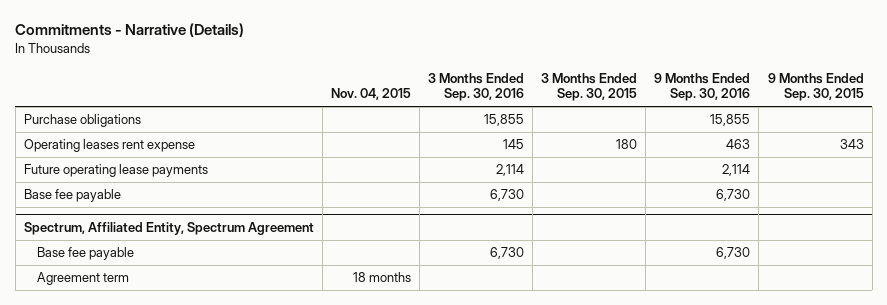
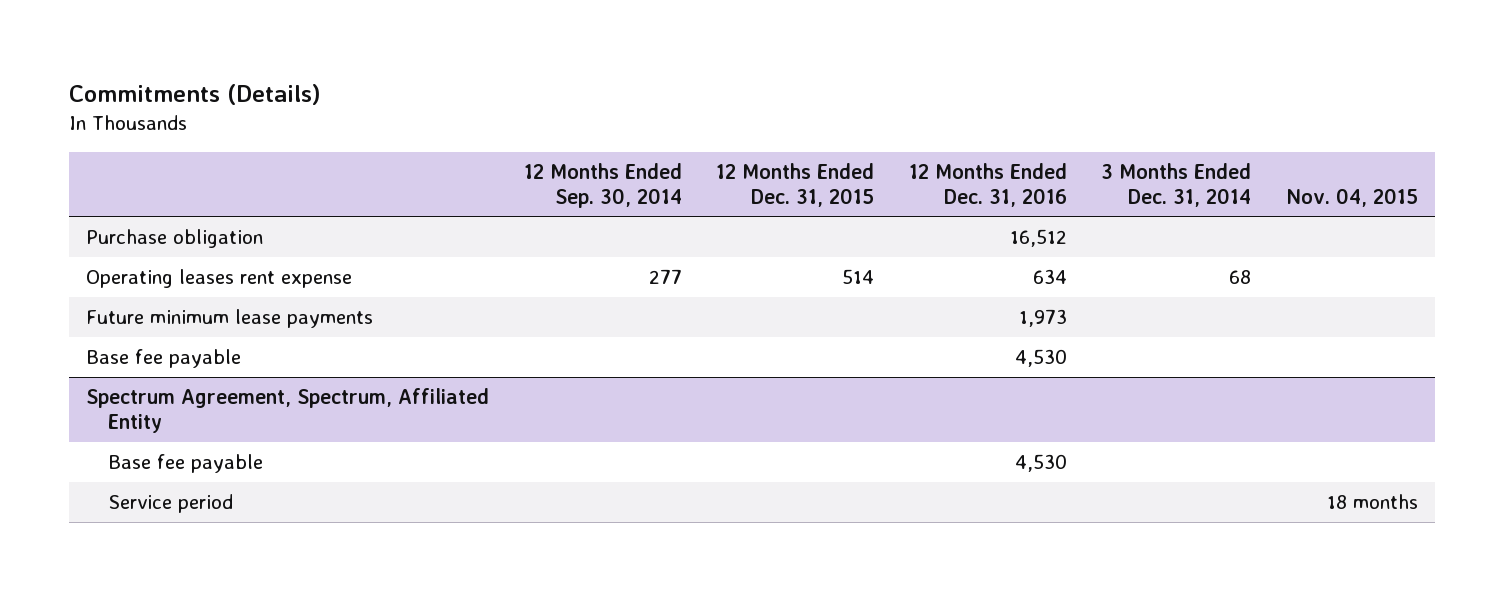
[15,23,245,38] Commitments - Narrative (Details) -> [69,83,322,105] Commitments (Details)
[427,72,524,102] 3 Months Ended Sep. 30, 2016 -> none
[541,72,638,102] 3 Months Ended Sep. 30, 2015 -> none
[654,72,751,102] 9 Months Ended Sep. 30, 2016 -> none
[767,72,864,102] 9 Months Ended Sep. 30, 2015 -> none
none -> [523,162,682,208] 12 Months Ended Sep. 30, 2014
none -> [716,162,875,207] 12 Months Ended Dec. 31, 2015
none -> [908,162,1067,207] 12 Months Ended Dec. 31, 2016
none -> [1101,162,1252,207] 3 Months Ended Dec. 31, 2014
[23,114,141,128] Purchase obligations -> [86,229,264,249] Purchase obligation
[23,164,208,178] Future operating lease payments -> [86,309,374,329] Future minimum lease payments
[23,221,314,235] Spectrum, Affiliated Entity, Spectrum Agreement -> [86,388,490,434] Spectrum Agreement, Spectrum, Affiliated Entity
[37,272,130,286] Agreement term -> [108,494,234,514] Service period

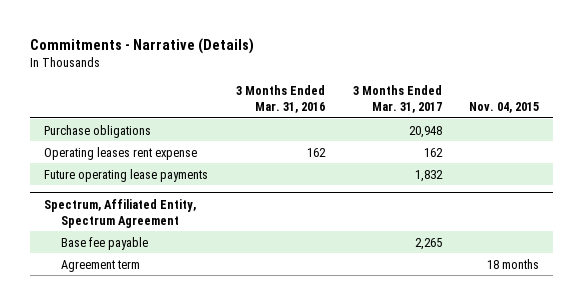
[69,83,322,105] Commitments (Details) -> [30,37,255,54] Commitments - Narrative (Details)
[523,162,682,208] 12 Months Ended Sep. 30, 2014 -> none
[716,162,875,207] 12 Months Ended Dec. 31, 2015 -> none
[908,162,1067,207] 12 Months Ended Dec. 31, 2016 -> none
[1101,162,1252,207] 3 Months Ended Dec. 31, 2014 -> none
none -> [235,84,325,113] 3 Months Ended Mar. 31, 2016
none -> [352,84,442,113] 3 Months Ended Mar. 31, 2017
[86,229,264,249] Purchase obligation -> [44,124,152,138] Purchase obligations
[86,349,242,369] Base fee payable -> none
[86,309,374,329] Future minimum lease payments -> [44,168,209,182] Future operating lease payments
[86,388,490,434] Spectrum Agreement, Spectrum, Affiliated Entity -> [44,198,197,228] Spectrum, Affiliated Entity, Spectrum Agreement
[108,494,234,514] Service period -> [60,259,140,272] Agreement term

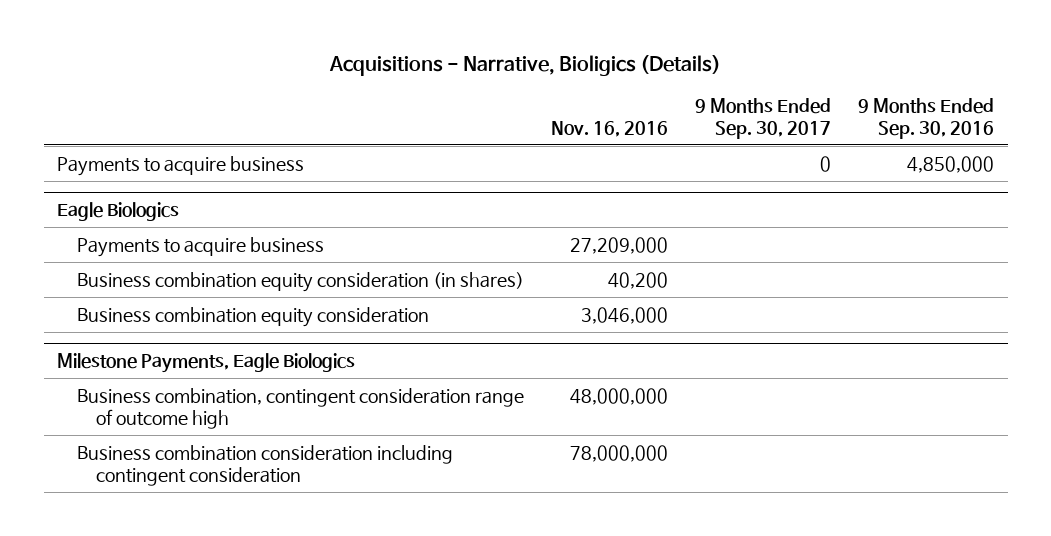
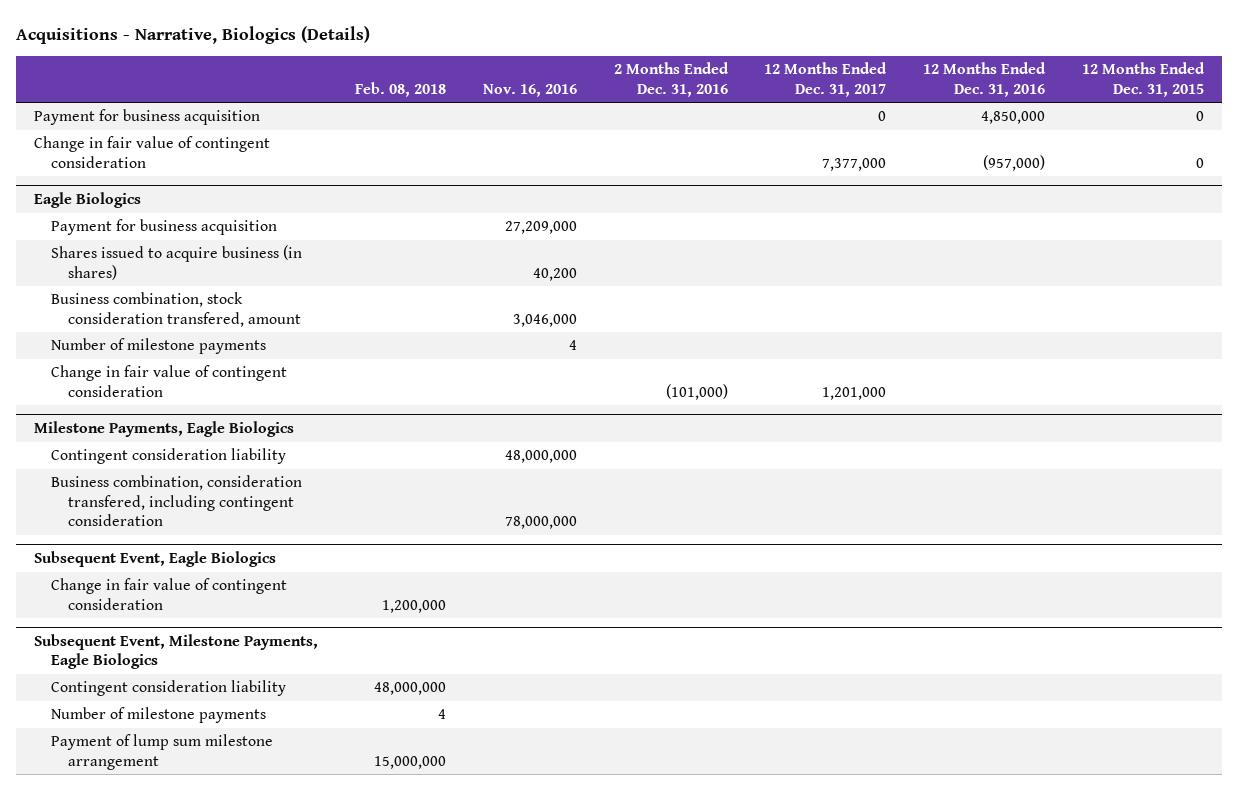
[328,54,721,76] Acquisitions - Narrative, Bioligics (Details) -> [15,26,370,45] Acquisitions - Narrative, Biologics (Details)
[695,97,832,139] 9 Months Ended Sep. 30, 2017 -> none
[858,97,995,139] 9 Months Ended Sep. 30, 2016 -> none
none -> [354,81,446,97] Feb. 08, 2018
none -> [613,62,729,97] 2 Months Ended Dec. 31, 2016
none -> [764,62,888,97] 12 Months Ended Dec. 31, 2017
none -> [923,62,1047,97] 12 Months Ended Dec. 31, 2016
none -> [1082,62,1206,97] 12 Months Ended Dec. 31, 2015
[57,155,305,176] Payments to acquire business -> [34,109,261,126] Payment for business acquisition
none -> [34,136,271,168] Change in fair value of contingent consideration
[76,236,324,257] Payments to acquire business -> [51,219,278,236] Payment for business acquisition
[76,271,524,292] Business combination equity consideration (in shares) -> [51,245,303,280] Shares issued to acquire business (in shares)
[76,306,429,327] Business combination equity consideration -> [51,292,302,327] Business combination, stock consideration transfered, amount
none -> [51,338,267,355] Number of milestone payments
none -> [51,365,288,397] Change in fair value of contingent consideration
[76,387,524,429] Business combination, contingent consideration range of outcome high -> [51,448,287,465] Contingent consideration liability
[76,444,453,486] Business combination consideration including contingent consideration -> [51,475,303,527] Business combination, consideration transfered, including contingent consideration
none -> [34,551,277,568] Subsequent Event, Eagle Biologics
none -> [51,578,288,610] Change in fair value of contingent consideration
none -> [34,634,319,670] Subsequent Event, Milestone Payments, Eagle Biologics
none -> [51,680,287,697] Contingent consideration liability
none -> [51,707,267,724] Number of milestone payments
none -> [51,734,274,770] Payment of lump sum milestone arrangement

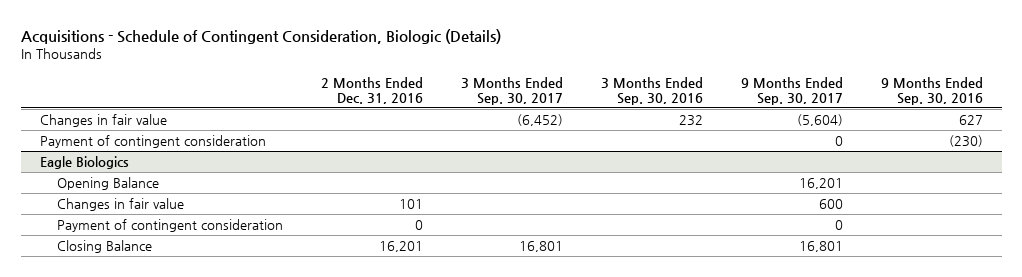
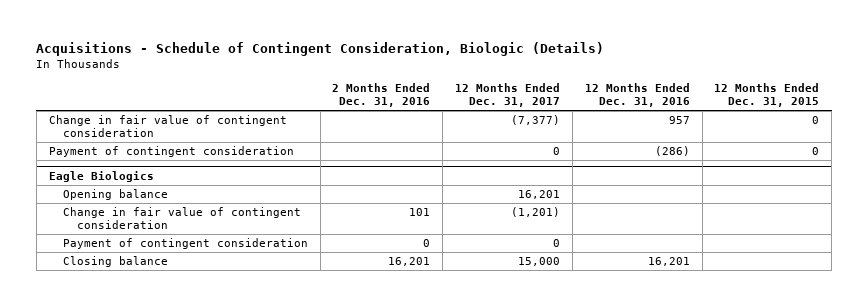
[461,76,564,105] 3 Months Ended Sep. 30, 2017 -> none
[601,76,704,105] 3 Months Ended Sep. 30, 2016 -> none
[740,76,843,105] 9 Months Ended Sep. 30, 2017 -> none
[880,76,983,105] 9 Months Ended Sep. 30, 2016 -> none
none -> [455,83,561,108] 12 Months Ended Dec. 31, 2017
none -> [584,83,690,108] 12 Months Ended Dec. 31, 2016
none -> [714,83,820,108] 12 Months Ended Dec. 31, 2015
[39,114,167,128] Changes in fair value -> [48,115,287,138] Change in fair value of contingent consideration
[57,177,160,191] Opening Balance -> [62,189,168,201] Opening balance
[57,198,185,212] Changes in fair value -> [62,207,301,230] Change in fair value of contingent consideration
[57,240,153,254] Closing Balance -> [62,256,168,268] Closing balance

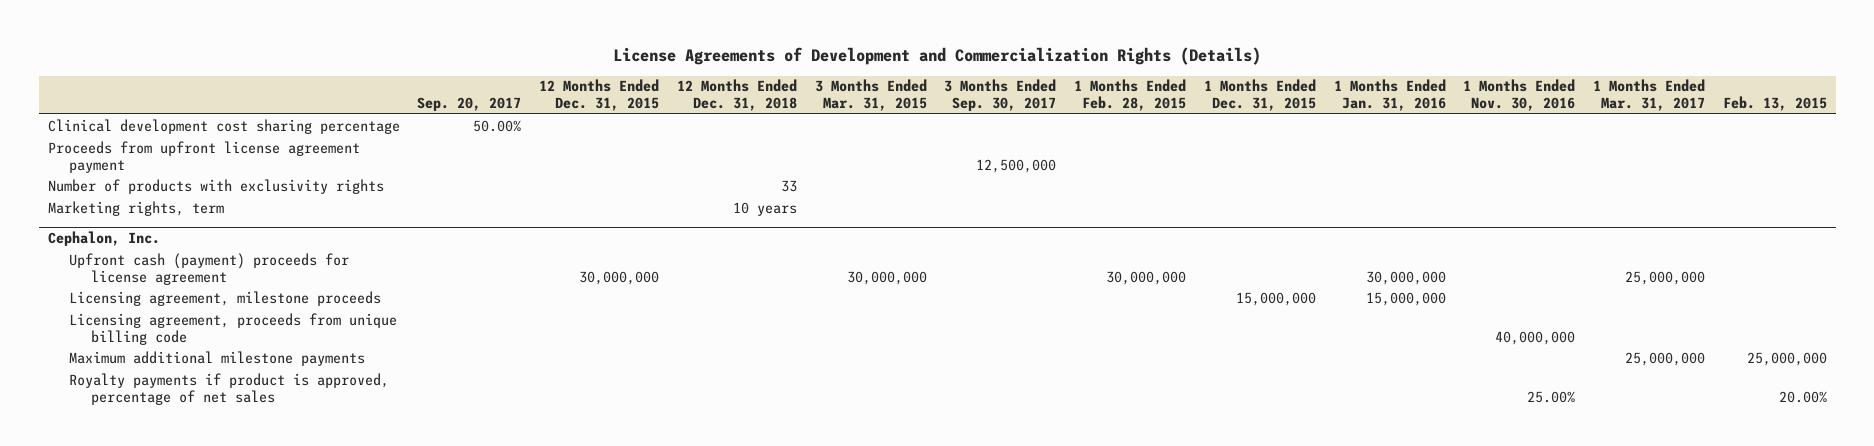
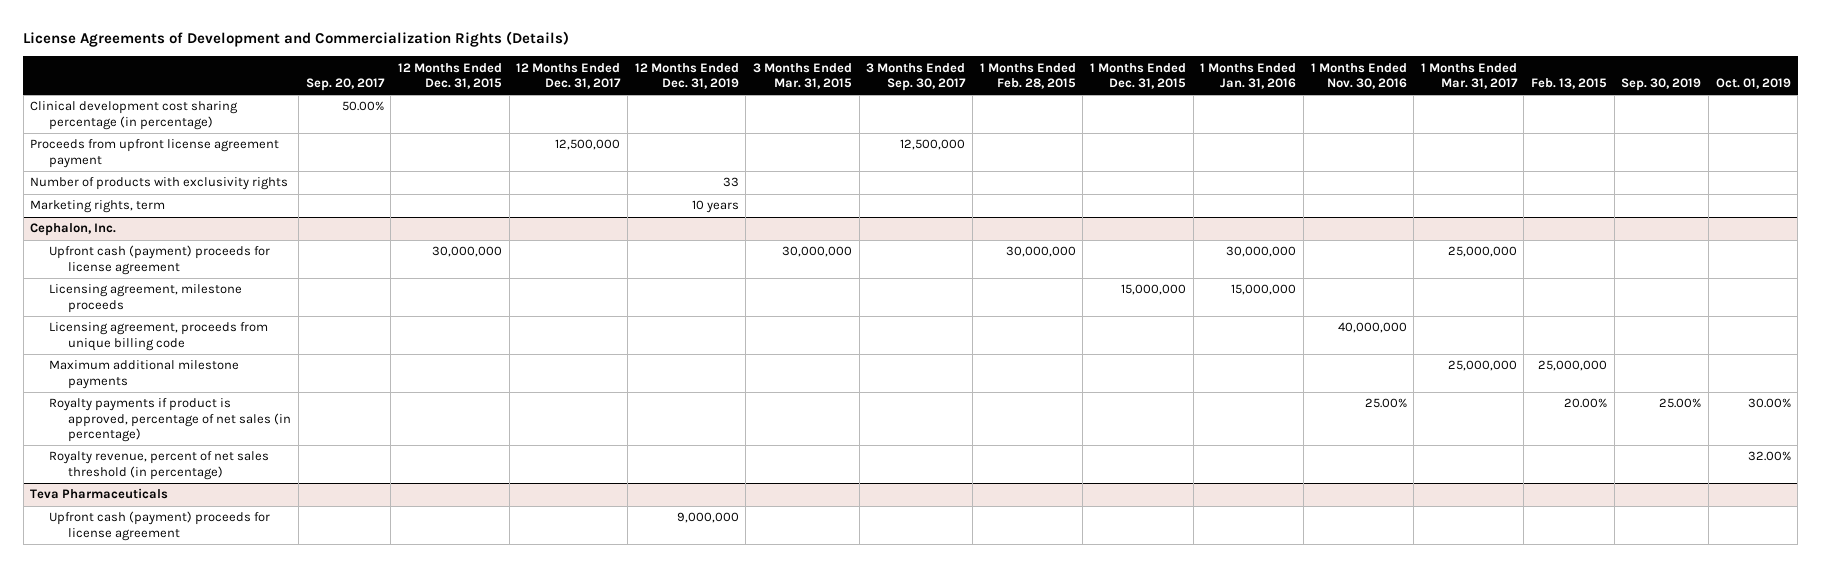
[676,79,797,112] 12 Months Ended Dec. 31, 2018 -> none
none -> [516,62,622,89] 12 Months Ended Dec. 31, 2017
none -> [634,62,739,89] 12 Months Ended Dec. 31, 2019
none -> [1621,77,1702,91] Sep. 30, 2019
none -> [1715,77,1791,89] Oct. 01, 2019
[47,118,400,134] Clinical development cost sharing percentage -> [30,101,239,130] Clinical development cost sharing percentage (in percentage)
[69,372,390,405] Royalty payments if product is approved, percentage of net sales -> [49,398,292,442] Royalty payments if product is approved, percentage of net sales (in percentage)
none -> [49,451,270,480] Royalty revenue, percent of net sales threshold (in percentage)
none -> [30,488,169,500] Teva Pharmaceuticals
none -> [49,511,271,541] Upfront cash (payment) proceeds for license agreement

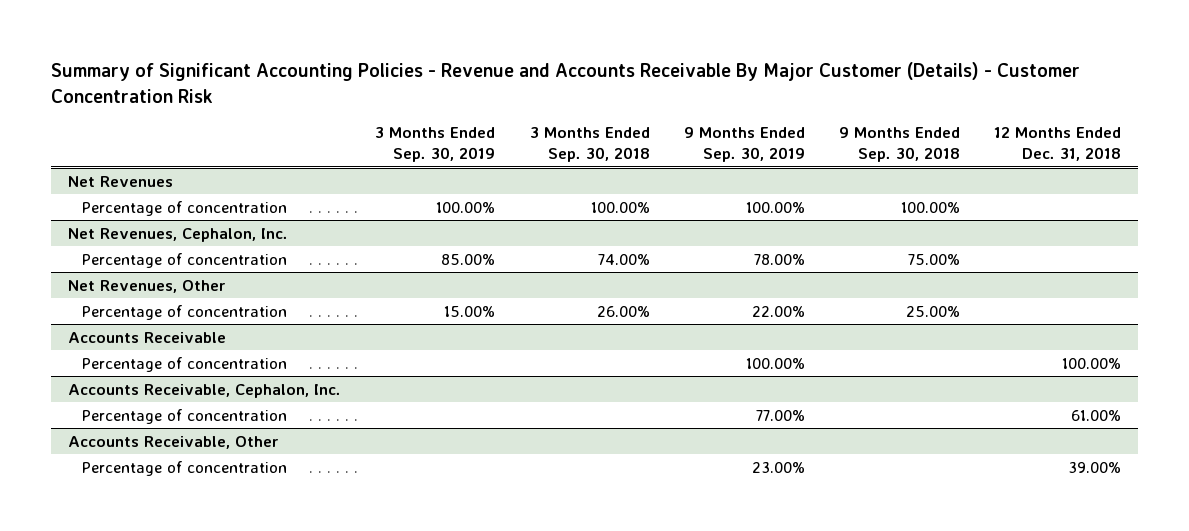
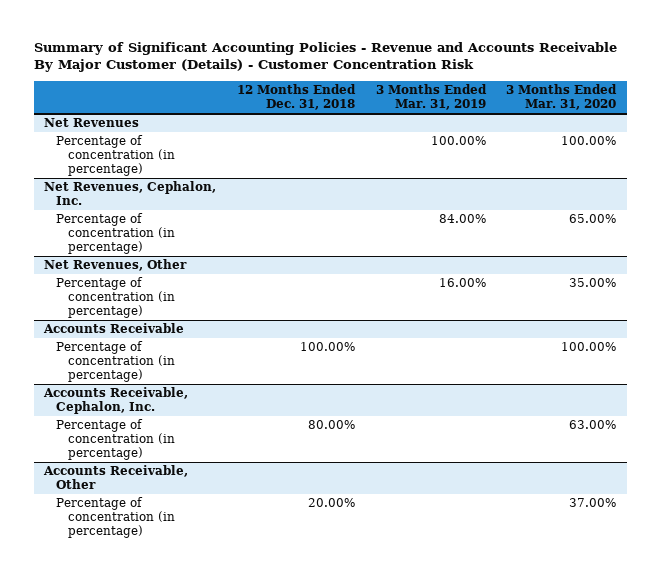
[375,126,496,163] 3 Months Ended Sep. 30, 2019 -> none
[529,126,650,163] 3 Months Ended Sep. 30, 2018 -> none
[683,126,805,163] 9 Months Ended Sep. 30, 2019 -> none
[838,126,960,163] 9 Months Ended Sep. 30, 2018 -> none
none -> [375,84,487,111] 3 Months Ended Mar. 31, 2019
none -> [506,84,618,111] 3 Months Ended Mar. 31, 2020
[80,200,287,216] Percentage of concentration -> [56,135,176,177] Percentage of concentration (in percentage)
[80,252,287,268] Percentage of concentration -> [56,213,176,255] Percentage of concentration (in percentage)
[80,304,287,320] Percentage of concentration -> [56,277,176,319] Percentage of concentration (in percentage)
[80,356,287,372] Percentage of concentration -> [56,341,176,383] Percentage of concentration (in percentage)
[80,408,287,424] Percentage of concentration -> [56,419,176,461] Percentage of concentration (in percentage)
[1071,409,1122,421] 61.00% -> [307,420,355,430] 80.00%
[80,460,287,476] Percentage of concentration -> [56,497,176,539] Percentage of concentration (in percentage)
[1068,461,1122,473] 39.00% -> [307,498,355,508] 20.00%

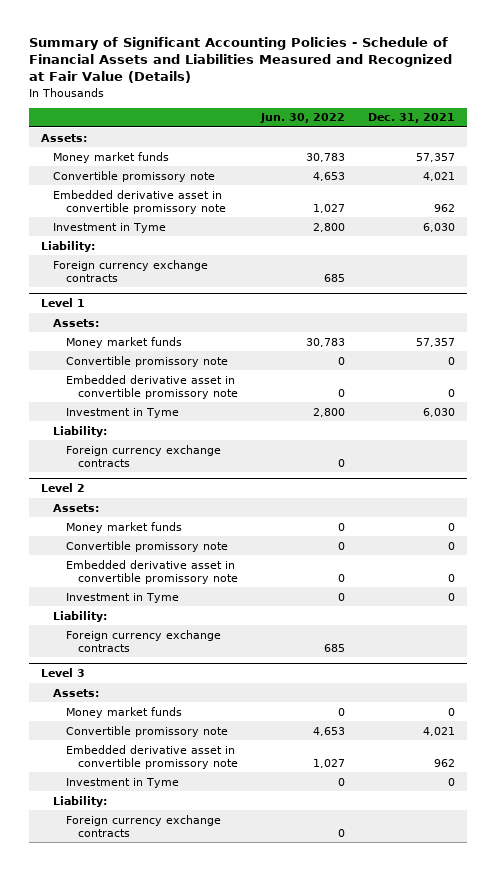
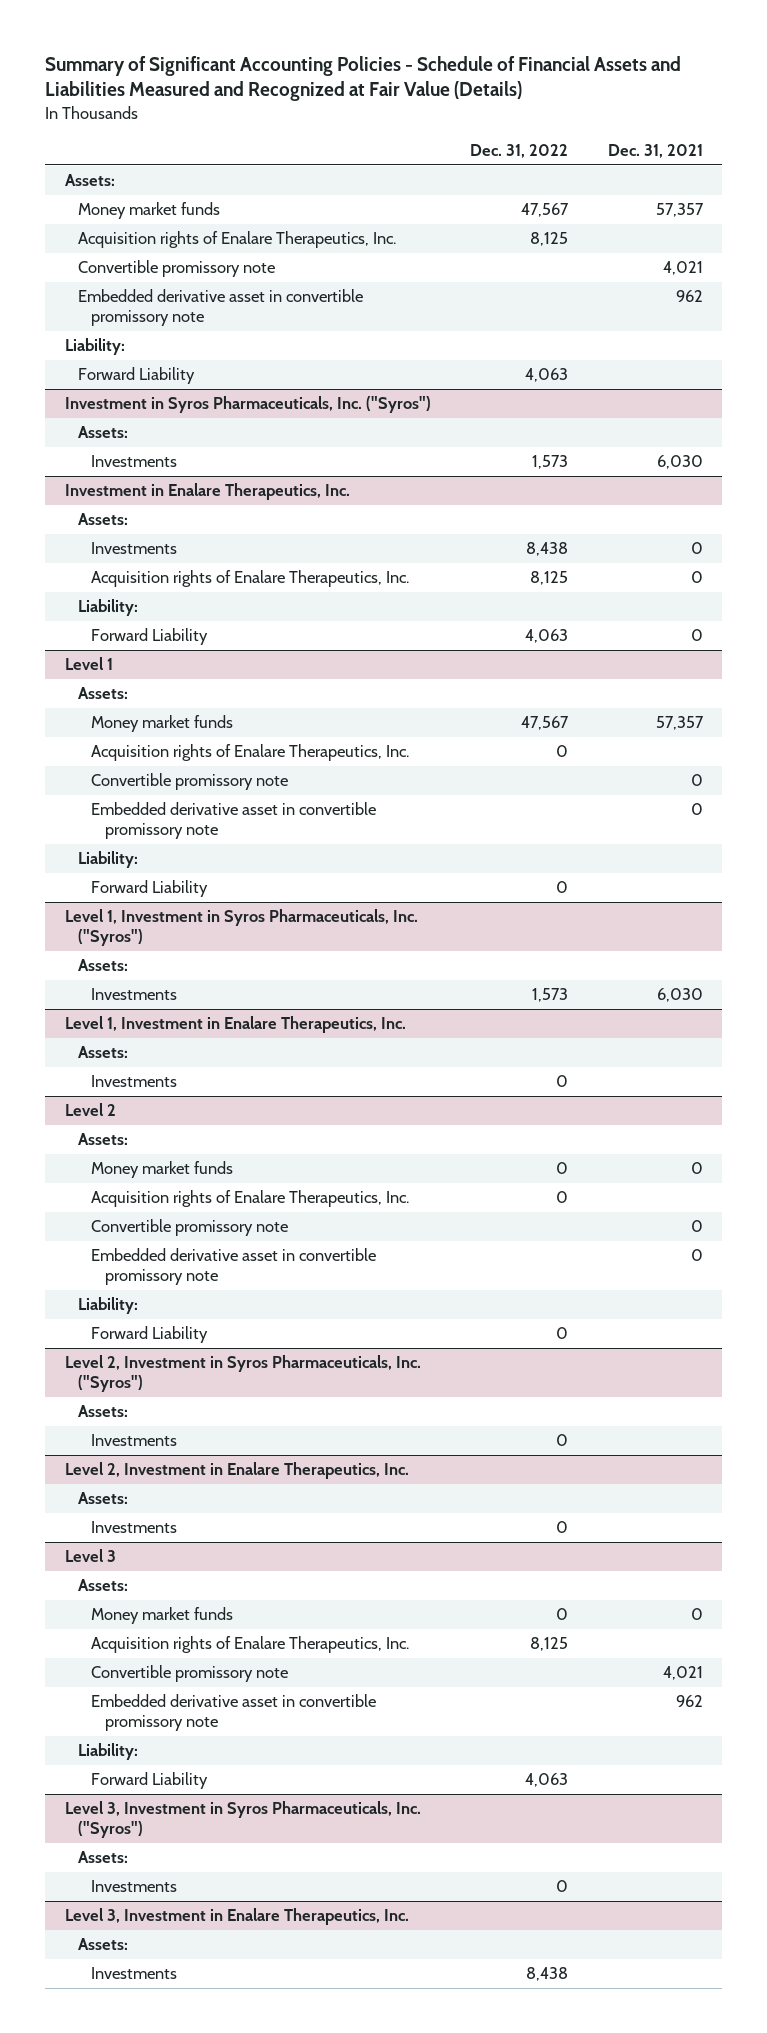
[260,113,346,124] Jun. 30, 2022 -> none
none -> [470,143,569,158] Dec. 31, 2022
none -> [77,231,396,249] Acquisition rights of Enalare Therapeutics, Inc.
[53,222,167,233] Investment in Tyme -> none
[53,259,209,282] Foreign currency exchange contracts -> none
none -> [77,367,195,385] Forward Liability
none -> [64,396,431,414] Investment in Syros Pharmaceuticals, Inc. ("Syros")
none -> [77,426,128,439] Assets:
none -> [91,455,178,468] Investments
none -> [64,483,350,501] Investment in Enalare Therapeutics, Inc.
none -> [77,513,128,526] Assets:
none -> [91,542,178,555] Investments
none -> [91,570,410,588] Acquisition rights of Enalare Therapeutics, Inc.
none -> [77,599,138,617] Liability:
none -> [91,628,209,646] Forward Liability
none -> [91,744,410,762] Acquisition rights of Enalare Therapeutics, Inc.
[65,407,179,418] Investment in Tyme -> none
[65,444,221,467] Foreign currency exchange contracts -> none
none -> [91,880,209,898] Forward Liability
none -> [64,909,418,946] Level 1, Investment in Syros Pharmaceuticals, Inc. ("Syros")
none -> [77,959,128,972] Assets:
none -> [91,988,178,1001] Investments
none -> [64,1016,406,1034] Level 1, Investment in Enalare Therapeutics, Inc.
none -> [77,1046,128,1059] Assets:
none -> [91,1075,178,1088] Investments
none -> [91,1190,410,1208] Acquisition rights of Enalare Therapeutics, Inc.
[65,592,179,603] Investment in Tyme -> none
[65,629,221,652] Foreign currency exchange contracts -> none
none -> [91,1326,209,1344] Forward Liability
none -> [64,1355,421,1392] Level 2, Investment in Syros Pharmaceuticals, Inc. ("Syros")
none -> [77,1405,128,1418] Assets:
none -> [91,1434,178,1447] Investments
none -> [64,1462,409,1480] Level 2, Investment in Enalare Therapeutics, Inc.
none -> [77,1492,128,1505] Assets:
none -> [91,1521,178,1534] Investments
none -> [91,1636,410,1654] Acquisition rights of Enalare Therapeutics, Inc.
[65,777,179,788] Investment in Tyme -> none
[65,814,221,837] Foreign currency exchange contracts -> none
none -> [91,1772,209,1790] Forward Liability
none -> [64,1801,421,1838] Level 3, Investment in Syros Pharmaceuticals, Inc. ("Syros")
none -> [77,1851,128,1864] Assets:
none -> [91,1880,178,1893] Investments
none -> [64,1908,409,1926] Level 3, Investment in Enalare Therapeutics, Inc.
none -> [77,1938,128,1951] Assets:
none -> [91,1967,178,1980] Investments

